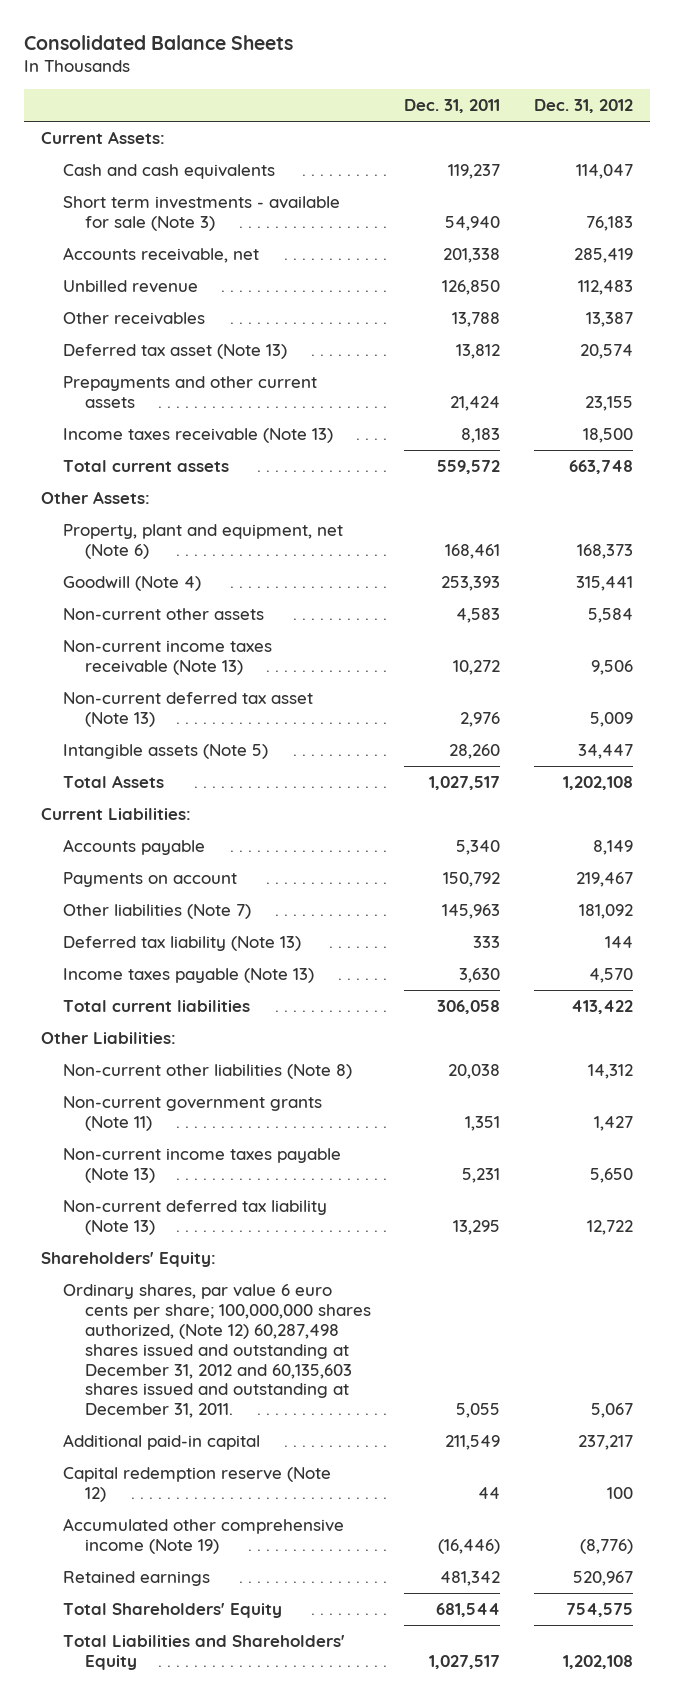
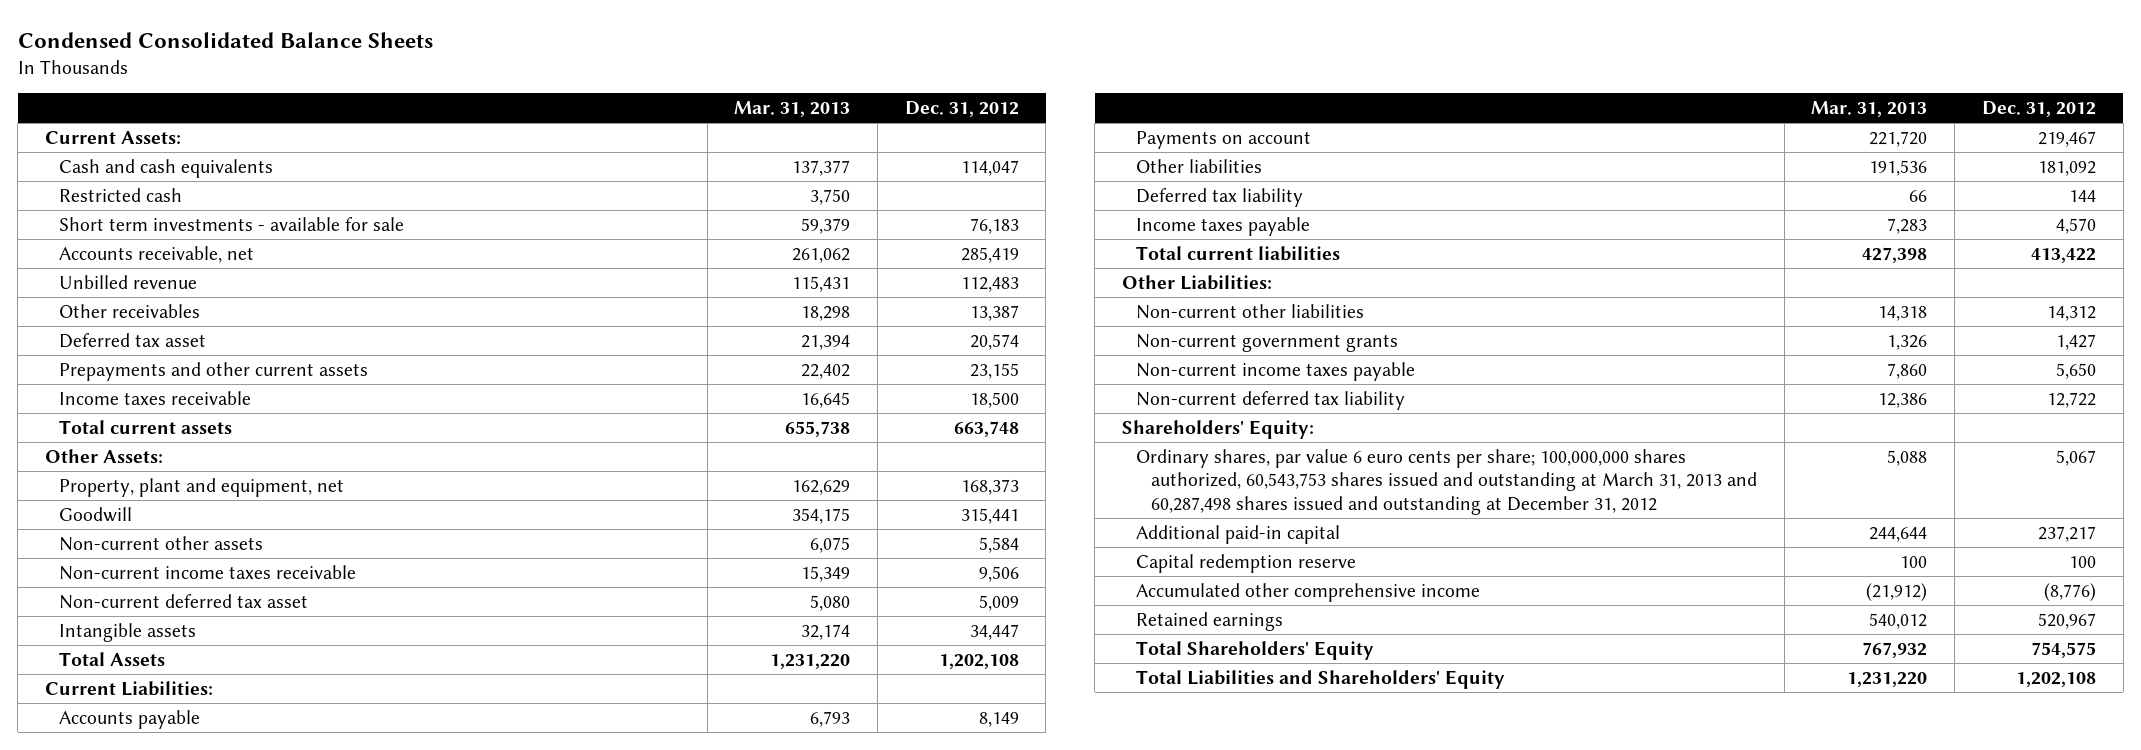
[23,34,293,50] Consolidated Balance Sheets -> [17,31,433,48] Condensed Consolidated Balance Sheets
[404,99,501,114] Dec. 31, 2011 -> none
none -> [734,101,851,118] Mar. 31, 2013
none -> [59,187,183,202] Restricted cash
[62,195,340,231] Short term investments - available for sale (Note 3) -> [59,216,405,231] Short term investments - available for sale
[62,343,287,359] Deferred tax asset (Note 13) -> [59,332,207,348] Deferred tax asset
[62,427,333,443] Income taxes receivable (Note 13) -> [59,390,252,405] Income taxes receivable
[62,523,343,559] Property, plant and equipment, net (Note 6) -> [59,477,345,497] Property, plant and equipment, net
[62,575,201,591] Goodwill (Note 4) -> [59,506,133,522] Goodwill
[62,639,272,675] Non-current income taxes receivable (Note 13) -> [59,564,357,580] Non-current income taxes receivable
[62,691,313,727] Non-current deferred tax asset (Note 13) -> [59,593,309,609] Non-current deferred tax asset
[62,743,268,759] Intangible assets (Note 5) -> [59,622,197,642] Intangible assets
[62,903,251,919] Other liabilities (Note 7) -> [1136,158,1263,173] Other liabilities
[62,935,301,951] Deferred tax liability (Note 13) -> [1136,187,1304,207] Deferred tax liability
[62,967,314,983] Income taxes payable (Note 13) -> [1136,216,1311,236] Income taxes payable
[62,1063,352,1079] Non-current other liabilities (Note 8) -> [1136,303,1365,319] Non-current other liabilities
[62,1095,322,1131] Non-current government grants (Note 11) -> [1136,333,1399,352] Non-current government grants
[62,1147,341,1183] Non-current income taxes payable (Note 13) -> [1136,361,1416,381] Non-current income taxes payable
[62,1199,327,1235] Non-current deferred tax liability (Note 13) -> [1136,390,1406,410] Non-current deferred tax liability
[62,1283,371,1419] Ordinary shares, par value 6 euro cents per share; 100,000,000 shares authorized, (Note 12) 60,287,498 shares issued and outstanding at December 31, 2012 and 60,135,603 shares issued and outstanding at December 31, 2011. -> [1136,448,1757,515] Ordinary shares, par value 6 euro cents per share; 100,000,000 shares authorized, 60,543,753 shares issued and outstanding at March 31, 2013 and 60,287,498 shares issued and outstanding at December 31, 2012
[62,1466,331,1502] Capital redemption reserve (Note 12) -> [1136,553,1357,573] Capital redemption reserve
[62,1517,344,1554] Accumulated other comprehensive income (Note 19) -> [1136,582,1481,602] Accumulated other comprehensive income

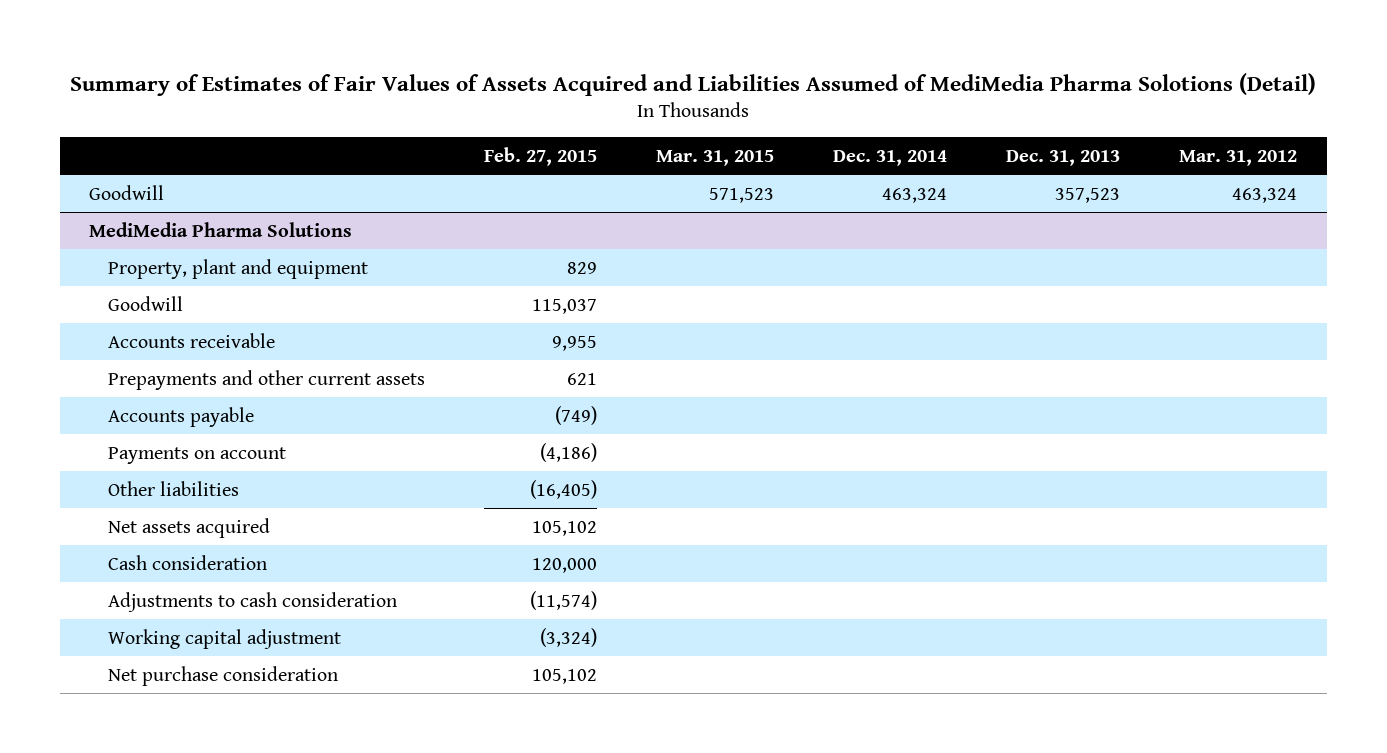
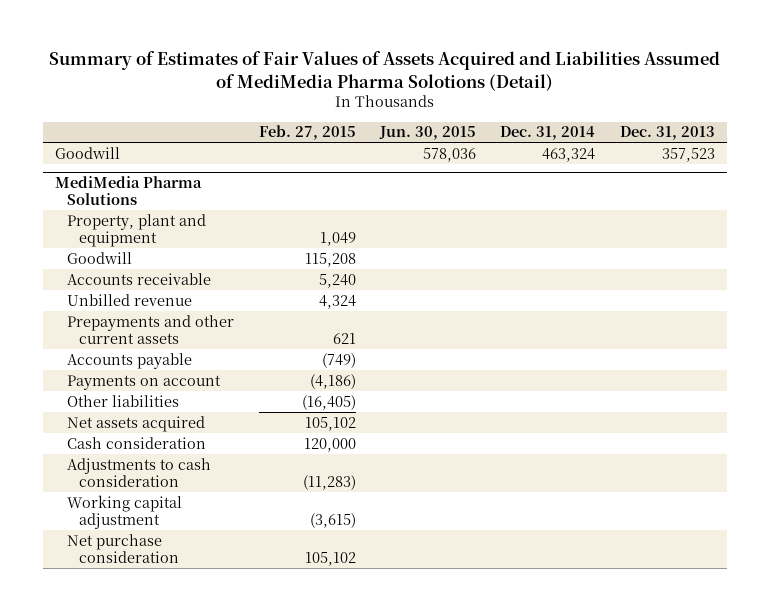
[656,149,775,166] Mar. 31, 2015 -> none
[1179,149,1298,166] Mar. 31, 2012 -> none
none -> [378,126,476,141] Jun. 30, 2015
[567,261,598,274] 829 -> [319,231,356,246] 1,049
[532,298,598,314] 115,037 -> [304,252,356,267] 115,208
[552,335,598,351] 9,955 -> [318,273,356,288] 5,240
none -> [67,293,193,306] Unbilled revenue
[530,590,598,610] (11,574) -> [302,474,356,490] (11,283)
[540,627,598,647] (3,324) -> [309,512,356,528] (3,615)

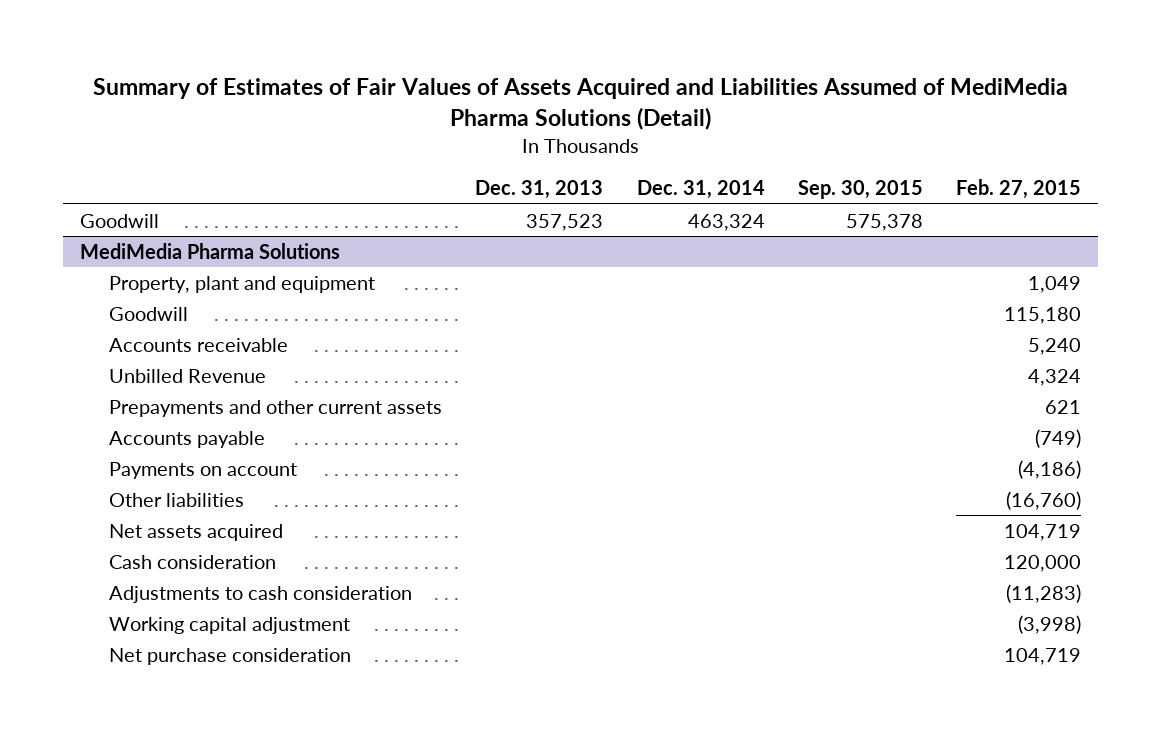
[48,51,720,91] Summary of Estimates of Fair Values of Assets Acquired and Liabilities Assumed of MediMedia Pharma Solotions (Detail) -> [92,77,1068,130] Summary of Estimates of Fair Values of Assets Acquired and Liabilities Assumed of MediMedia Pharma Solutions (Detail)
[378,126,476,141] Jun. 30, 2015 -> none
none -> [798,180,924,200] Sep. 30, 2015
[304,252,356,267] 115,208 -> [1004,306,1082,324] 115,180
[67,293,193,306] Unbilled revenue -> [109,368,267,383] Unbilled Revenue
[301,394,356,410] (16,405) -> [1006,490,1082,510] (16,760)
[304,416,356,431] 105,102 -> [1004,523,1082,541] 104,719
[309,512,356,528] (3,615) -> [1018,614,1082,634] (3,998)
[304,551,356,566] 105,102 -> [1004,647,1082,665] 104,719

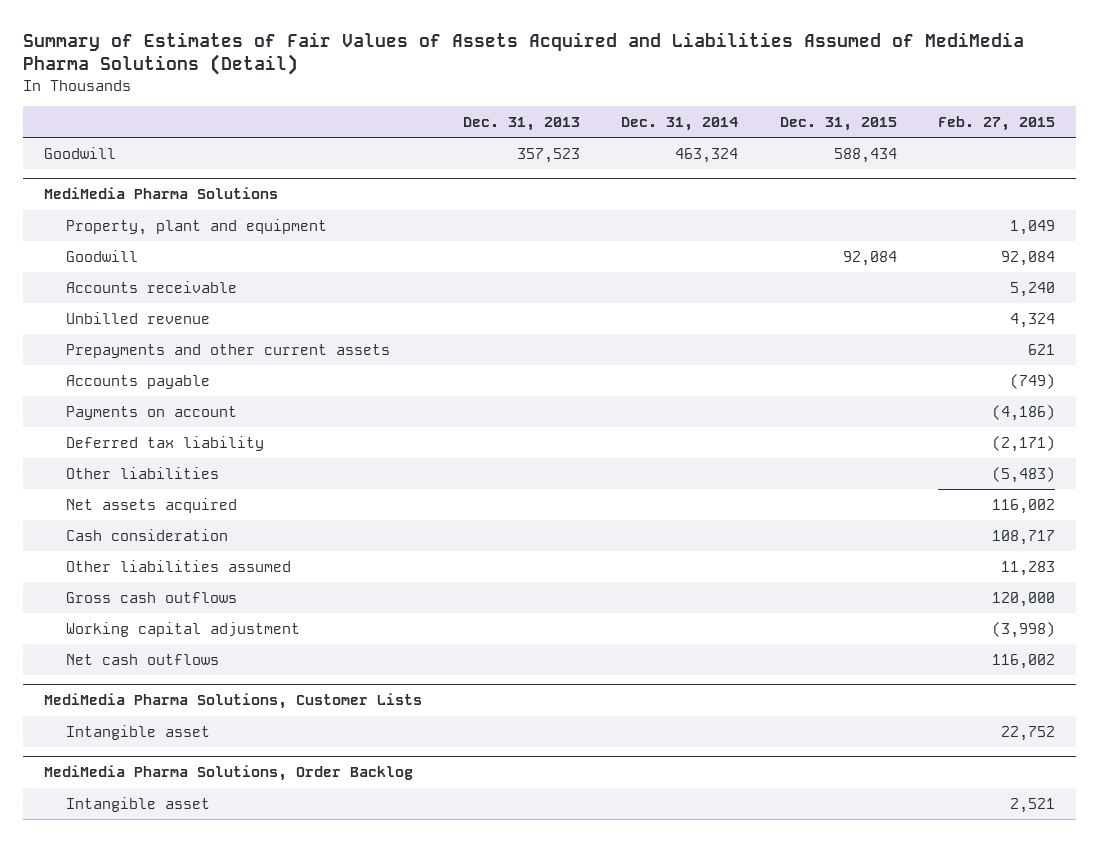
[798,180,924,200] Sep. 30, 2015 -> none
none -> [779,117,897,132] Dec. 31, 2015
[1004,306,1082,324] 115,180 -> [1001,250,1056,266] 92,084
[109,368,267,383] Unbilled Revenue -> [66,311,211,324] Unbilled revenue
[109,585,413,603] Adjustments to cash consideration -> none
none -> [66,435,265,451] Deferred tax liability
[1006,490,1082,510] (16,760) -> [992,466,1056,483] (5,483)
[1004,523,1082,541] 104,719 -> [992,498,1056,514] 116,002
[1004,554,1082,572] 120,000 -> [992,529,1056,545] 108,717
none -> [66,559,292,572] Other liabilities assumed
none -> [66,591,238,603] Gross cash outflows
[109,647,352,665] Net purchase consideration -> none
none -> [66,653,220,665] Net cash outflows
none -> [43,693,422,710] MediMedia Pharma Solutions, Customer Lists
none -> [66,724,211,740] Intangible asset
none -> [43,765,413,782] MediMedia Pharma Solutions, Order Backlog
none -> [66,796,211,812] Intangible asset

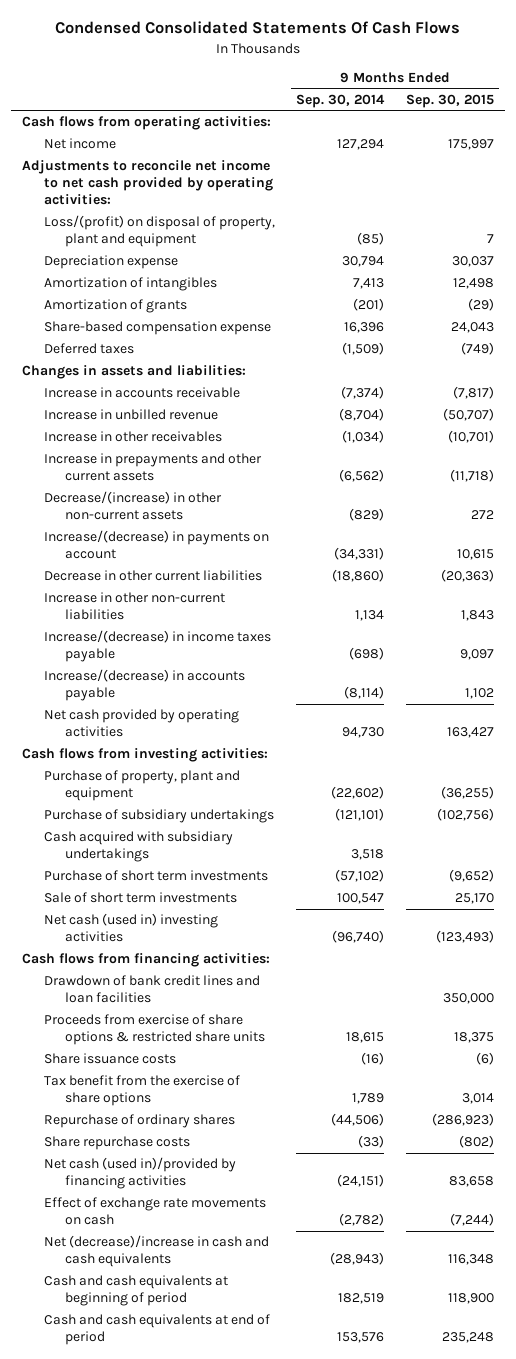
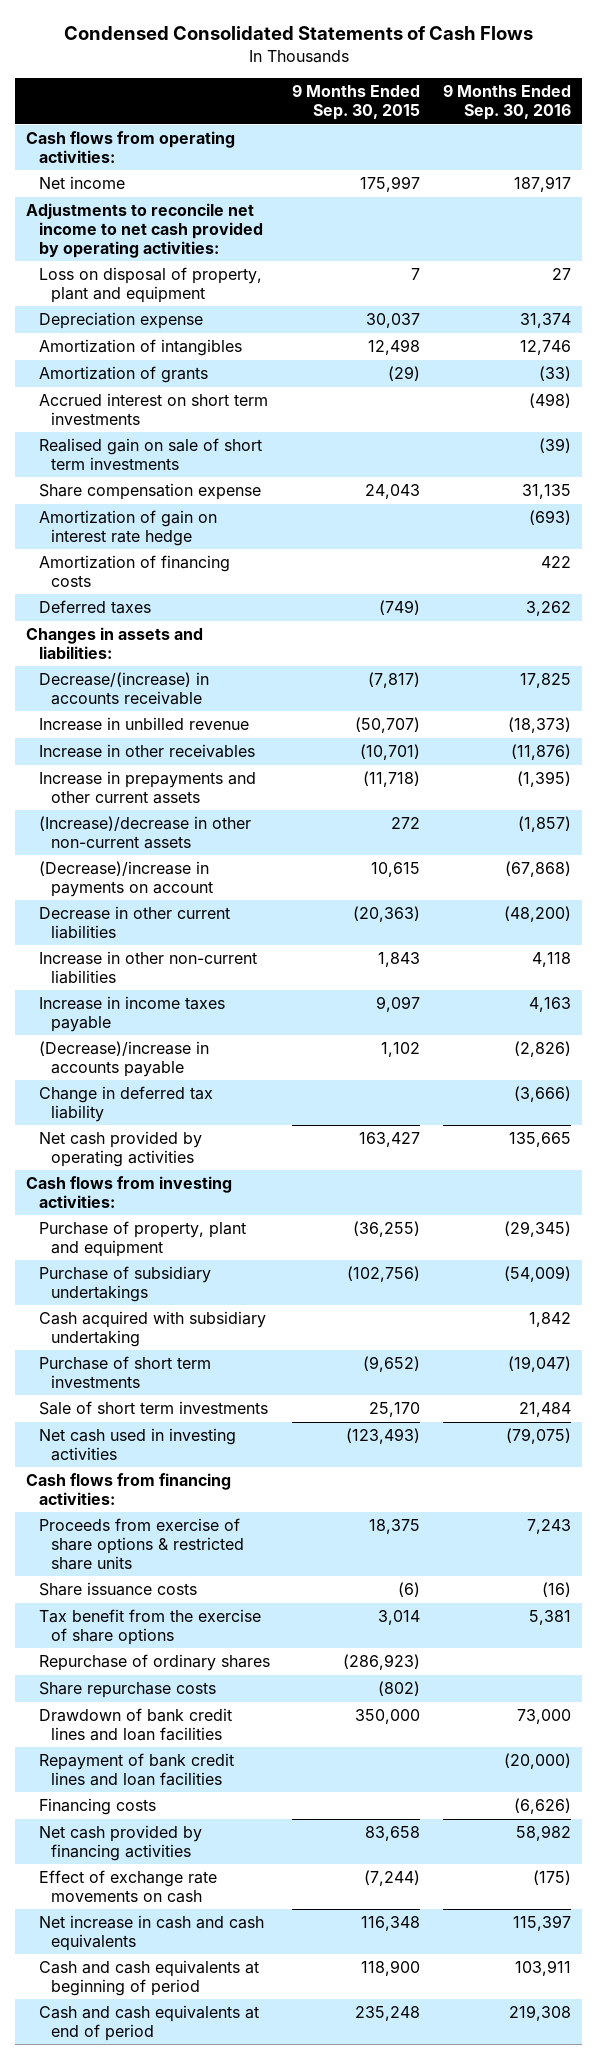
[54,21,460,35] Condensed Consolidated Statements Of Cash Flows -> [63,26,533,41] Condensed Consolidated Statements of Cash Flows
[296,93,386,108] Sep. 30, 2014 -> none
none -> [442,84,571,121] 9 Months Ended Sep. 30, 2016
[43,215,275,248] Loss/(profit) on disposal of property, plant and equipment -> [38,267,262,304] Loss on disposal of property, plant and equipment
none -> [38,393,268,426] Accrued interest on short term investments
none -> [38,438,262,471] Realised gain on sale of short term investments
[43,321,271,336] Share-based compensation expense -> [38,483,261,501] Share compensation expense
none -> [38,510,217,547] Amortization of gain on interest rate hedge
none -> [38,555,230,588] Amortization of financing costs
[43,387,240,399] Increase in accounts receivable -> [38,672,209,706] Decrease/(increase) in accounts receivable
[43,491,222,521] Decrease/(increase) in other non-current assets -> [38,816,251,850] (Increase)/decrease in other non-current assets
[43,530,269,560] Increase/(decrease) in payments on account -> [38,861,214,898] (Decrease)/increase in payments on account
[43,630,271,663] Increase/(decrease) in income taxes payable -> [38,996,225,1033] Increase in income taxes payable
[43,669,245,702] Increase/(decrease) in accounts payable -> [38,1041,209,1078] (Decrease)/increase in accounts payable
none -> [38,1086,213,1123] Change in deferred tax liability
[43,831,233,863] Cash acquired with subsidiary undertakings -> [38,1311,266,1348] Cash acquired with subsidiary undertaking
[43,913,218,943] Net cash (used in) investing activities -> [38,1428,236,1462] Net cash used in investing activities
[43,975,260,1004] Drawdown of bank credit lines and loan facilities -> [38,1708,232,1742] Drawdown of bank credit lines and loan facilities
none -> [38,1753,234,1787] Repayment of bank credit lines and loan facilities
none -> [38,1798,156,1816] Financing costs
[43,1157,236,1190] Net cash (used in)/provided by financing activities -> [38,1825,202,1862] Net cash provided by financing activities
[43,1235,269,1268] Net (decrease)/increase in cash and cash equivalents -> [38,1915,264,1952] Net increase in cash and cash equivalents

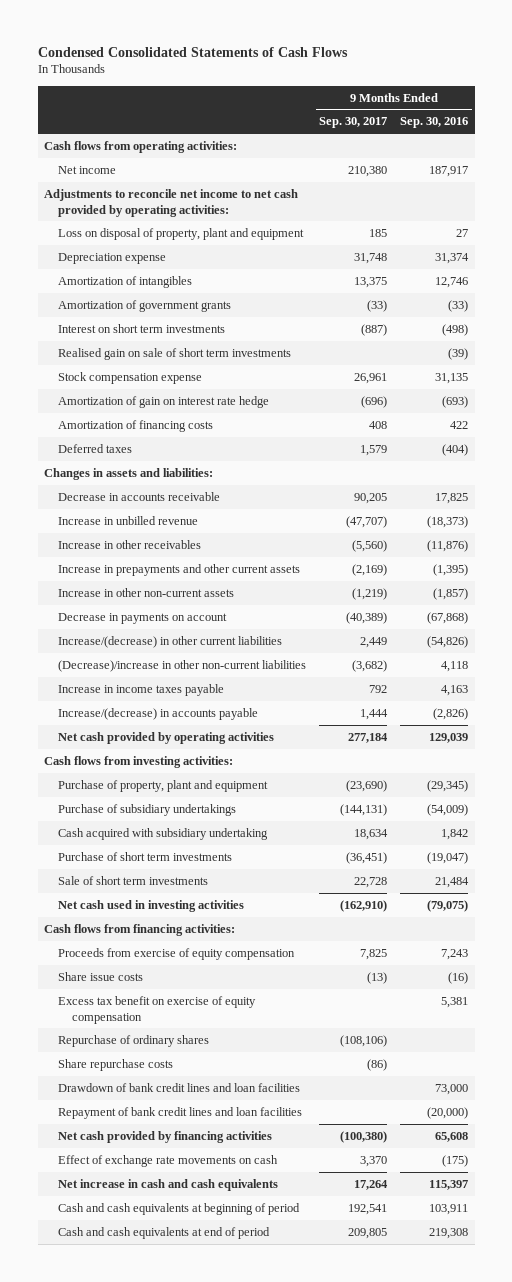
[292,84,421,121] 9 Months Ended Sep. 30, 2015 -> none
none -> [319,117,388,129] Sep. 30, 2017
[38,366,208,384] Amortization of grants -> [57,299,231,312] Amortization of government grants
[38,393,268,426] Accrued interest on short term investments -> [57,323,225,333] Interest on short term investments
[38,483,261,501] Share compensation expense -> [57,371,202,384] Stock compensation expense
[525,601,571,617] 3,262 -> [442,443,469,456] (404)
[38,672,209,706] Decrease/(increase) in accounts receivable -> [57,491,220,501] Decrease in accounts receivable
[38,816,251,850] (Increase)/decrease in other non-current assets -> [57,587,234,597] Increase in other non-current assets
[38,861,214,898] (Decrease)/increase in payments on account -> [57,612,227,624] Decrease in payments on account
[38,906,230,940] Decrease in other current liabilities -> [57,635,282,648] Increase/(decrease) in other current liabilities
[503,906,571,923] (48,200) -> [427,635,469,648] (54,826)
[38,951,257,985] Increase in other non-current liabilities -> [57,659,306,672] (Decrease)/increase in other non-current liabilities
[38,1086,213,1123] Change in deferred tax liability -> none
[38,1041,209,1078] (Decrease)/increase in accounts payable -> [57,707,258,720] Increase/(decrease) in accounts payable
[508,1132,571,1148] 135,665 -> [429,732,469,743] 129,039
[38,1518,245,1570] Proceeds from exercise of share options & restricted share units -> [57,947,295,960] Proceeds from exercise of equity compensation
[38,1582,197,1597] Share issuance costs -> [57,971,143,981] Share issue costs
[38,1609,261,1646] Tax benefit from the exercise of share options -> [57,995,256,1024] Excess tax benefit on exercise of equity compensation
[38,1798,156,1816] Financing costs -> none
[515,1825,571,1842] 58,982 -> [435,1131,469,1142] 65,608

